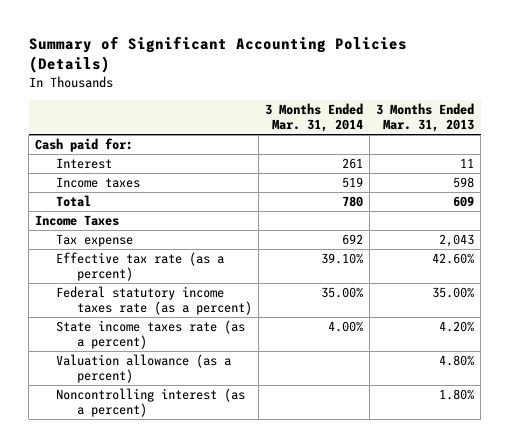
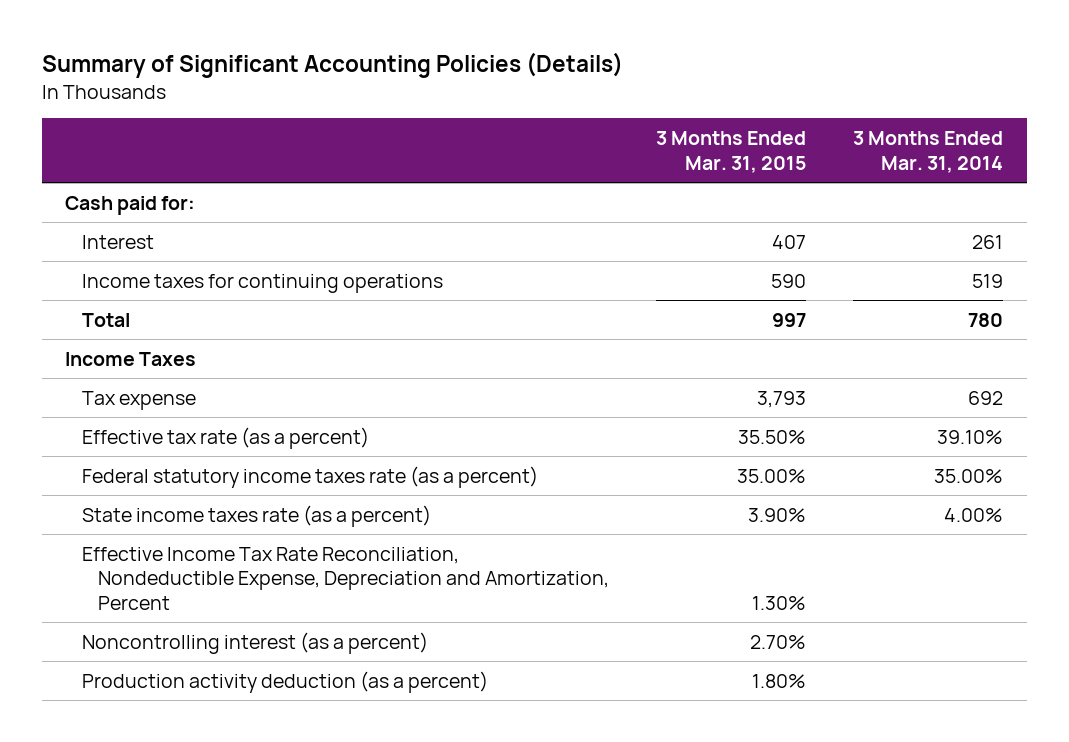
[376,103,475,133] 3 Months Ended Mar. 31, 2013 -> none
none -> [655,131,806,173] 3 Months Ended Mar. 31, 2015
[56,177,141,189] Income taxes -> [81,273,443,293] Income taxes for continuing operations
[56,354,232,384] Valuation allowance (as a percent) -> none
none -> [81,546,609,610] Effective Income Tax Rate Reconciliation, Nondeductible Expense, Depreciation and Amortization, Percent
none -> [81,670,488,693] Production activity deduction (as a percent)

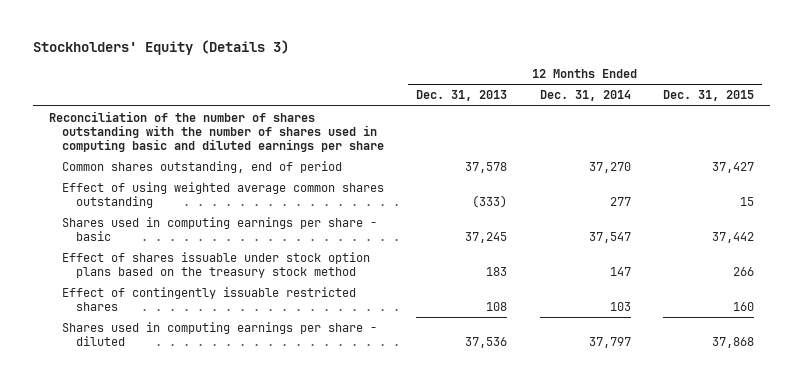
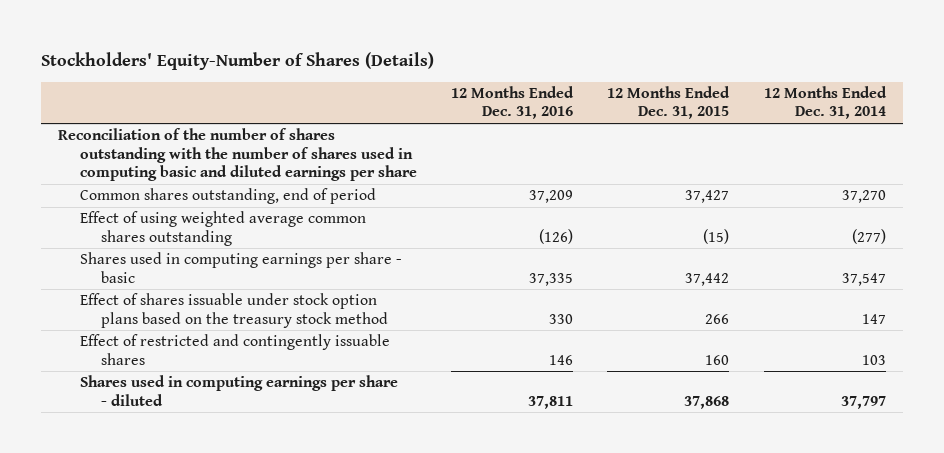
[33,39,290,55] Stockholders' Equity (Details 3) -> [41,51,435,70] Stockholders' Equity-Number of Shares (Details)
[416,90,508,102] Dec. 31, 2013 -> none
none -> [451,85,575,120] 12 Months Ended Dec. 31, 2016
[609,196,631,206] 277 -> [851,228,886,244] (277)
[739,196,754,206] 15 -> [703,228,730,244] (15)
[62,286,357,311] Effect of contingently issuable restricted shares -> [79,334,390,365] Effect of restricted and contingently issuable shares

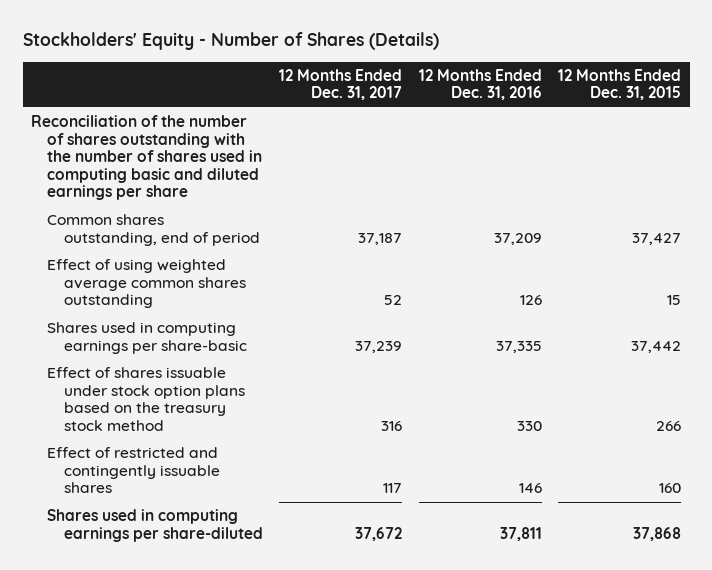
[41,51,435,70] Stockholders' Equity-Number of Shares (Details) -> [22,32,439,51] Stockholders' Equity - Number of Shares (Details)
[763,85,887,120] 12 Months Ended Dec. 31, 2014 -> none
none -> [279,68,403,101] 12 Months Ended Dec. 31, 2017
[539,228,574,244] (126) -> [519,295,542,306] 126
[703,228,730,244] (15) -> [667,295,682,306] 15
[79,252,402,283] Shares used in computing earnings per share - basic -> [47,322,247,354] Shares used in computing earnings per share-basic
[79,375,398,406] Shares used in computing earnings per share - diluted -> [47,509,263,542] Shares used in computing earnings per share-diluted

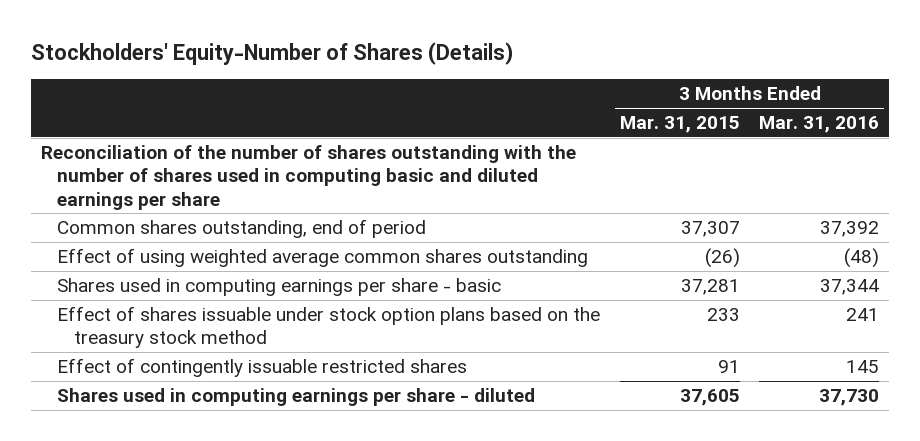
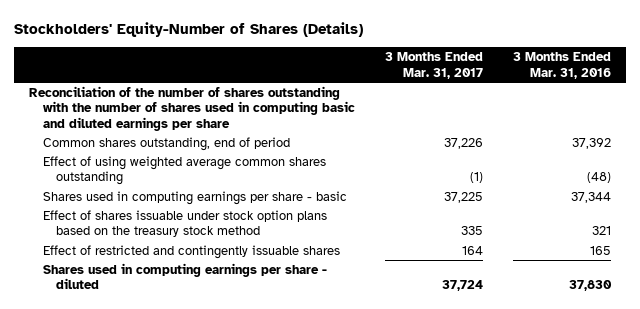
[619,116,740,134] Mar. 31, 2015 -> none
none -> [384,52,483,79] 3 Months Ended Mar. 31, 2017
[846,308,880,322] 241 -> [591,226,611,236] 321
[57,358,468,378] Effect of contingently issuable restricted shares -> [42,245,340,260] Effect of restricted and contingently issuable shares
[846,360,880,374] 145 -> [589,246,611,256] 165
[819,389,880,407] 37,730 -> [568,280,612,292] 37,830

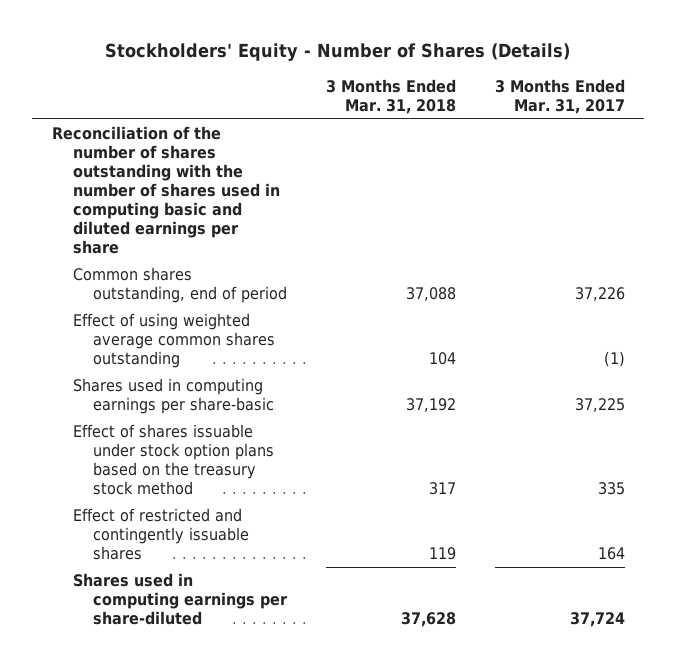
[14,22,364,38] Stockholders' Equity-Number of Shares (Details) -> [105,42,571,61] Stockholders' Equity - Number of Shares (Details)
[512,52,611,79] 3 Months Ended Mar. 31, 2016 -> none
none -> [326,78,457,114] 3 Months Ended Mar. 31, 2018
[42,191,347,206] Shares used in computing earnings per share - basic -> [72,378,275,415] Shares used in computing earnings per share-basic
[42,263,327,290] Shares used in computing earnings per share - diluted -> [72,573,289,626] Shares used in computing earnings per share-diluted

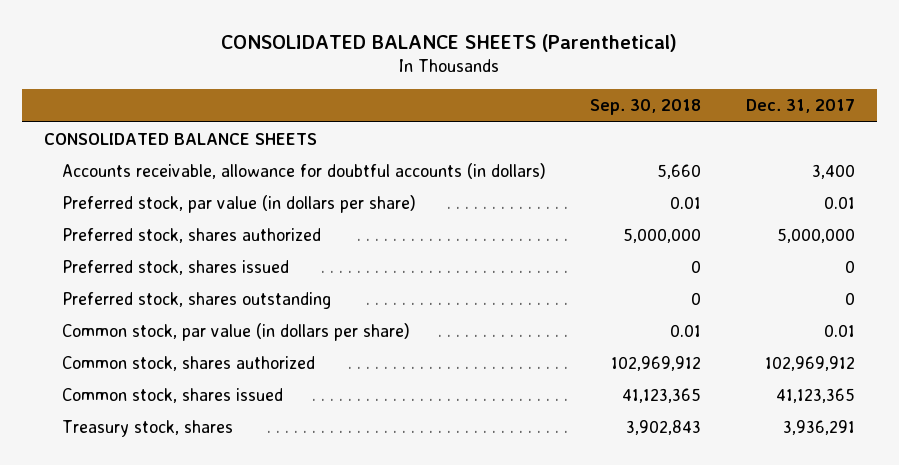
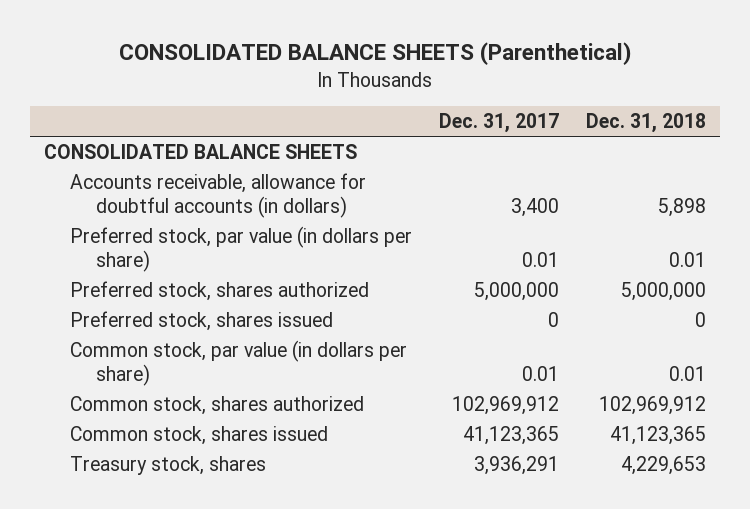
[590,99,702,116] Sep. 30, 2018 -> none
none -> [586,113,707,134] Dec. 31, 2018
[61,291,331,309] Preferred stock, shares outstanding -> none

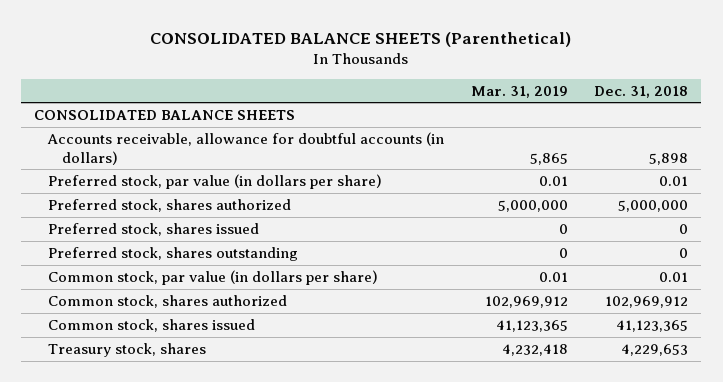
[438,113,559,134] Dec. 31, 2017 -> none
none -> [470,85,568,98] Mar. 31, 2019
none -> [48,246,299,261] Preferred stock, shares outstanding

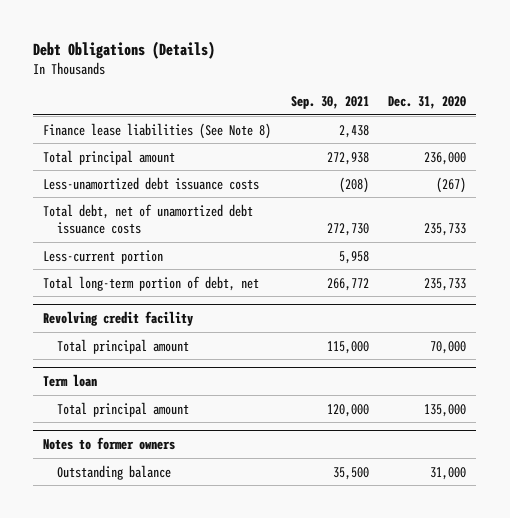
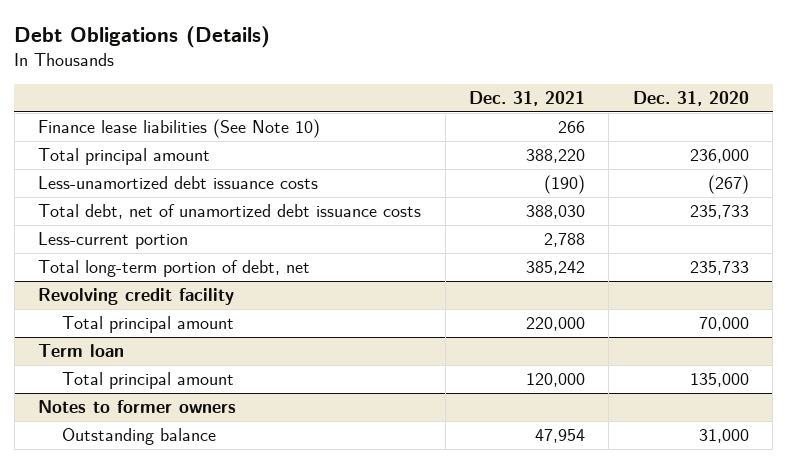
[290,95,369,109] Sep. 30, 2021 -> none
none -> [468,91,585,107] Dec. 31, 2021
[43,122,272,139] Finance lease liabilities (See Note 8) -> [38,119,321,139] Finance lease liabilities (See Note 10)

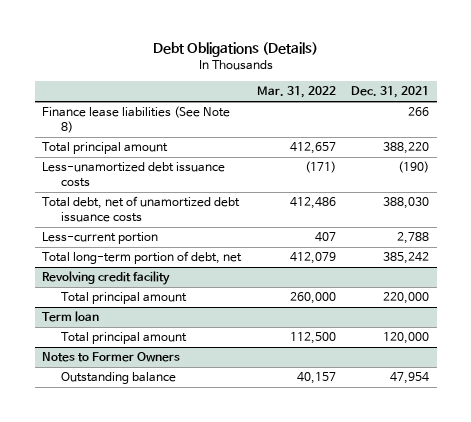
[632,91,749,107] Dec. 31, 2020 -> none
none -> [256,86,336,99] Mar. 31, 2022
[38,119,321,139] Finance lease liabilities (See Note 10) -> [42,106,231,133] Finance lease liabilities (See Note 8)
[38,400,237,414] Notes to former owners -> [42,352,181,363] Notes to Former Owners

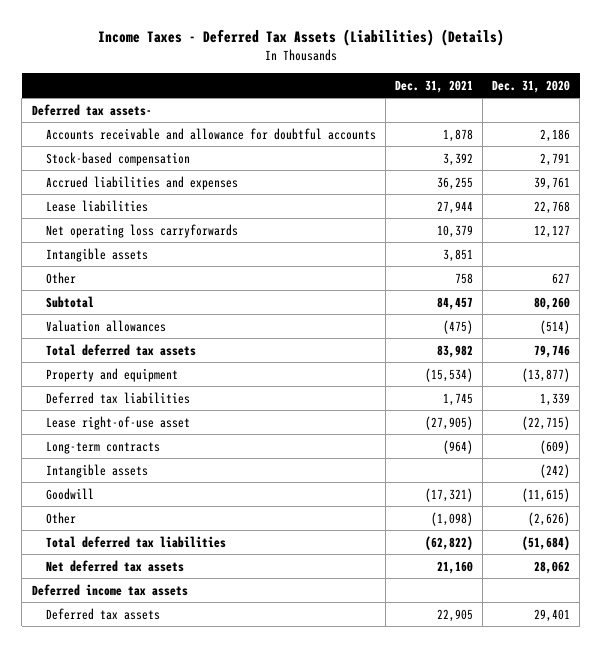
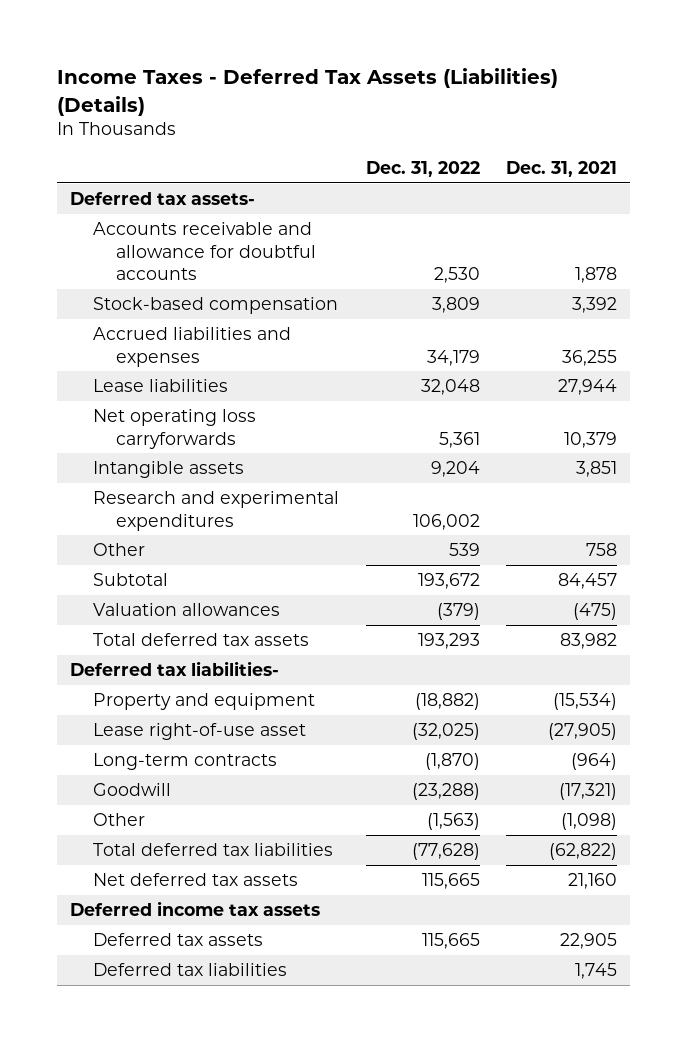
[492,79,571,93] Dec. 31, 2020 -> none
none -> [365,161,480,178] Dec. 31, 2022
none -> [93,491,340,531] Research and experimental expenditures
none -> [70,661,280,677] Deferred tax liabilities-
[45,463,148,478] Intangible assets -> none
[45,391,190,404] Deferred tax liabilities -> [93,963,288,977] Deferred tax liabilities

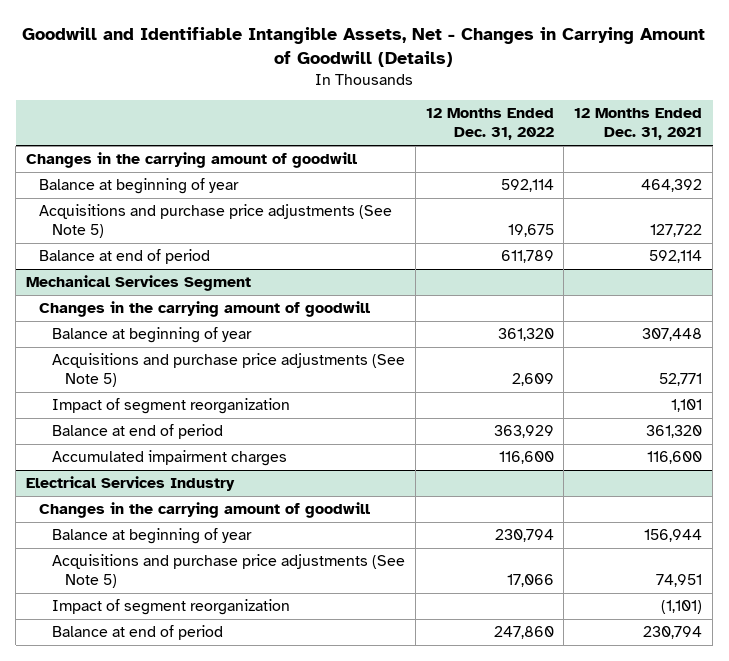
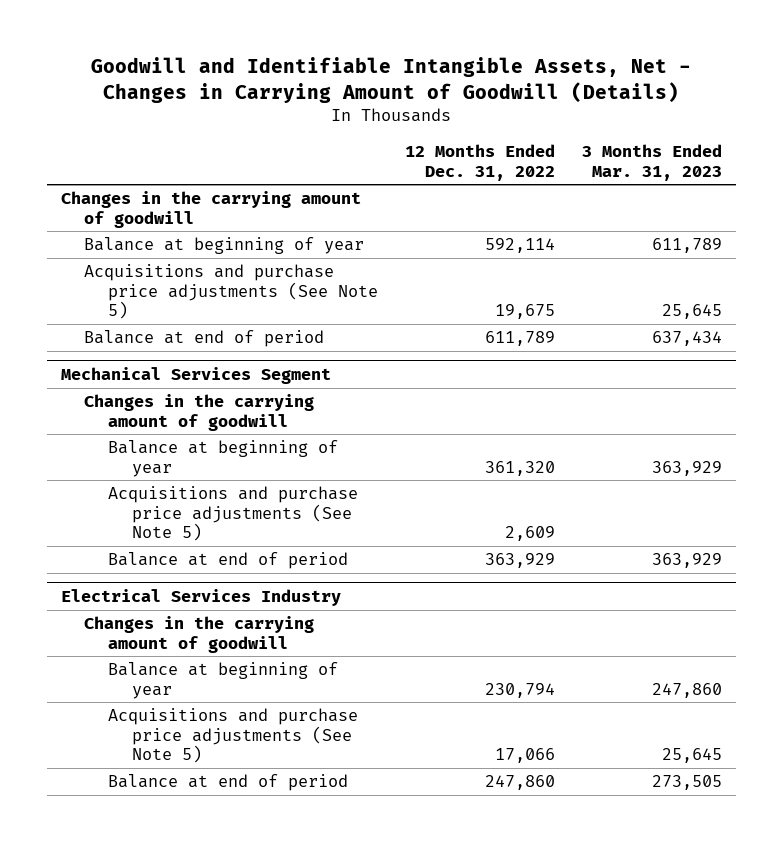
[574,108,703,141] 12 Months Ended Dec. 31, 2021 -> none
none -> [582,144,723,181] 3 Months Ended Mar. 31, 2023
[52,398,291,415] Impact of segment reorganization -> none
[52,450,288,467] Accumulated impairment charges -> none
[52,599,291,616] Impact of segment reorganization -> none

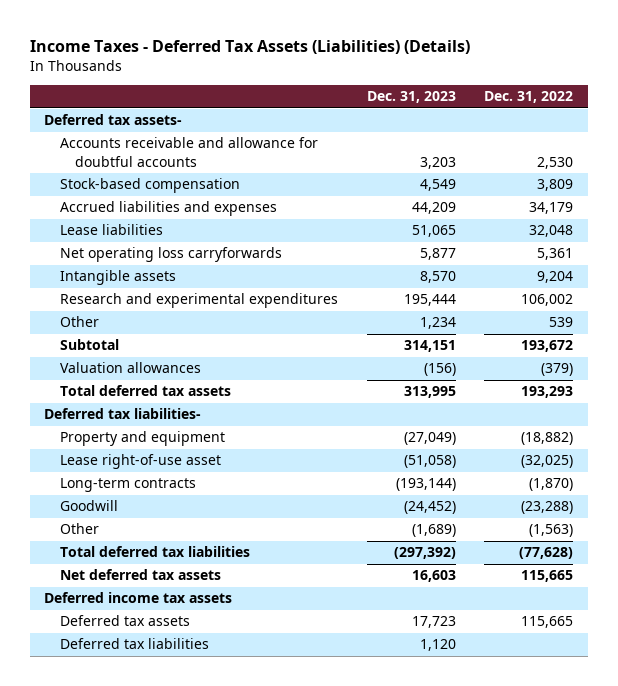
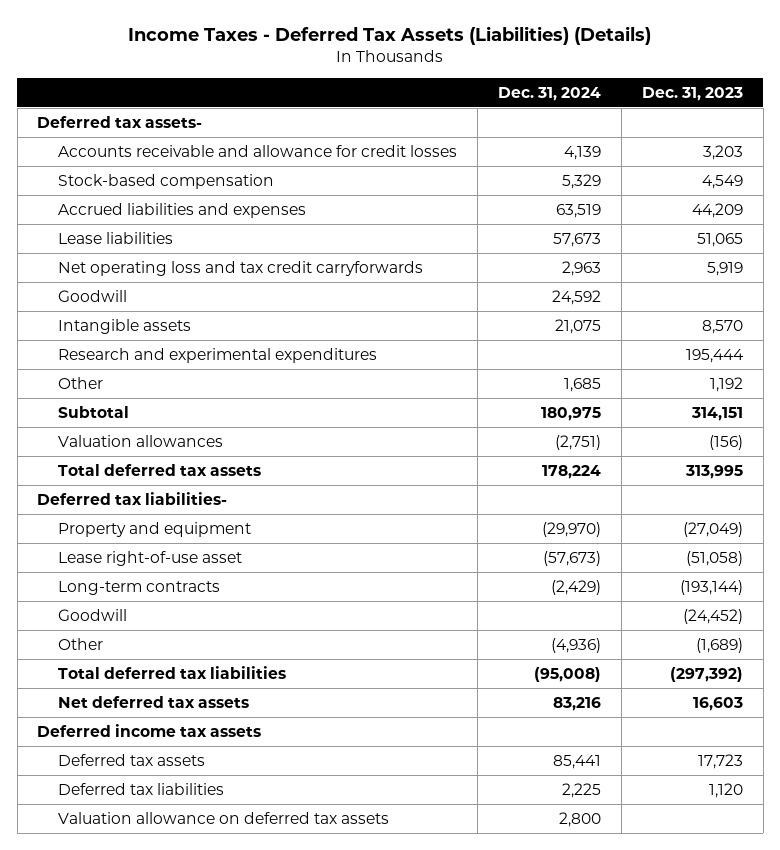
[484,91,574,104] Dec. 31, 2022 -> none
none -> [498,86,602,101] Dec. 31, 2024
[59,137,318,167] Accounts receivable and allowance for doubtful accounts -> [58,144,458,157] Accounts receivable and allowance for credit losses
[59,247,282,263] Net operating loss carryforwards -> [58,260,424,276] Net operating loss and tax credit carryforwards
[419,248,456,261] 5,877 -> [706,261,743,276] 5,919
none -> [58,289,128,302] Goodwill
[419,317,456,330] 1,234 -> [709,376,743,392] 1,192
none -> [58,811,390,824] Valuation allowance on deferred tax assets

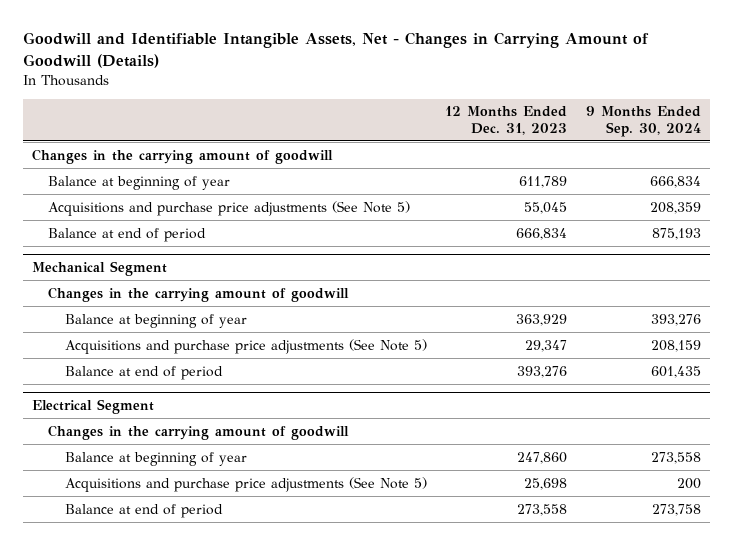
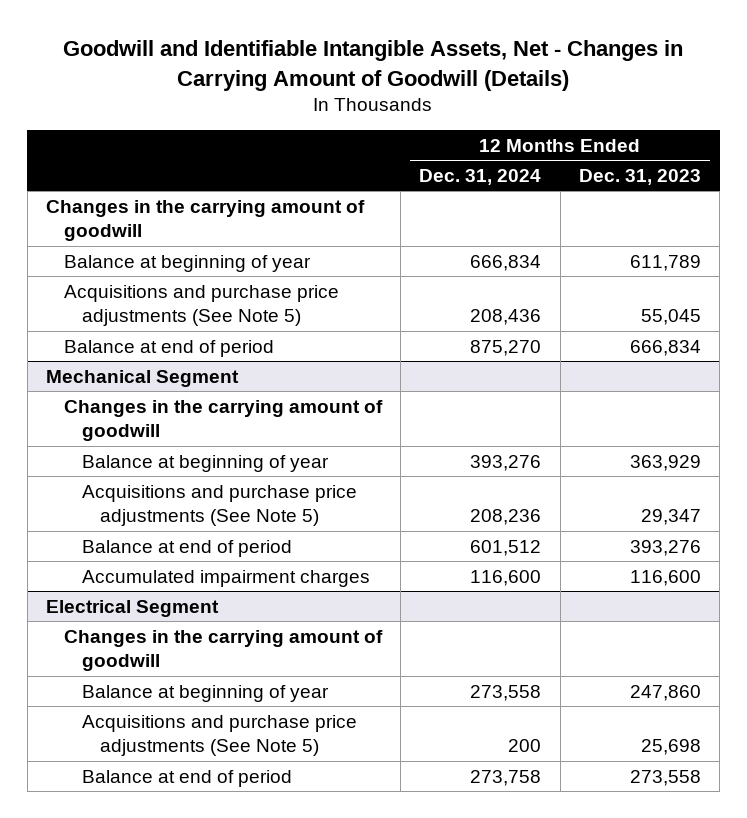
[585,106,701,137] 9 Months Ended Sep. 30, 2024 -> none
none -> [419,168,542,185] Dec. 31, 2024
none -> [81,569,370,587] Accumulated impairment charges

